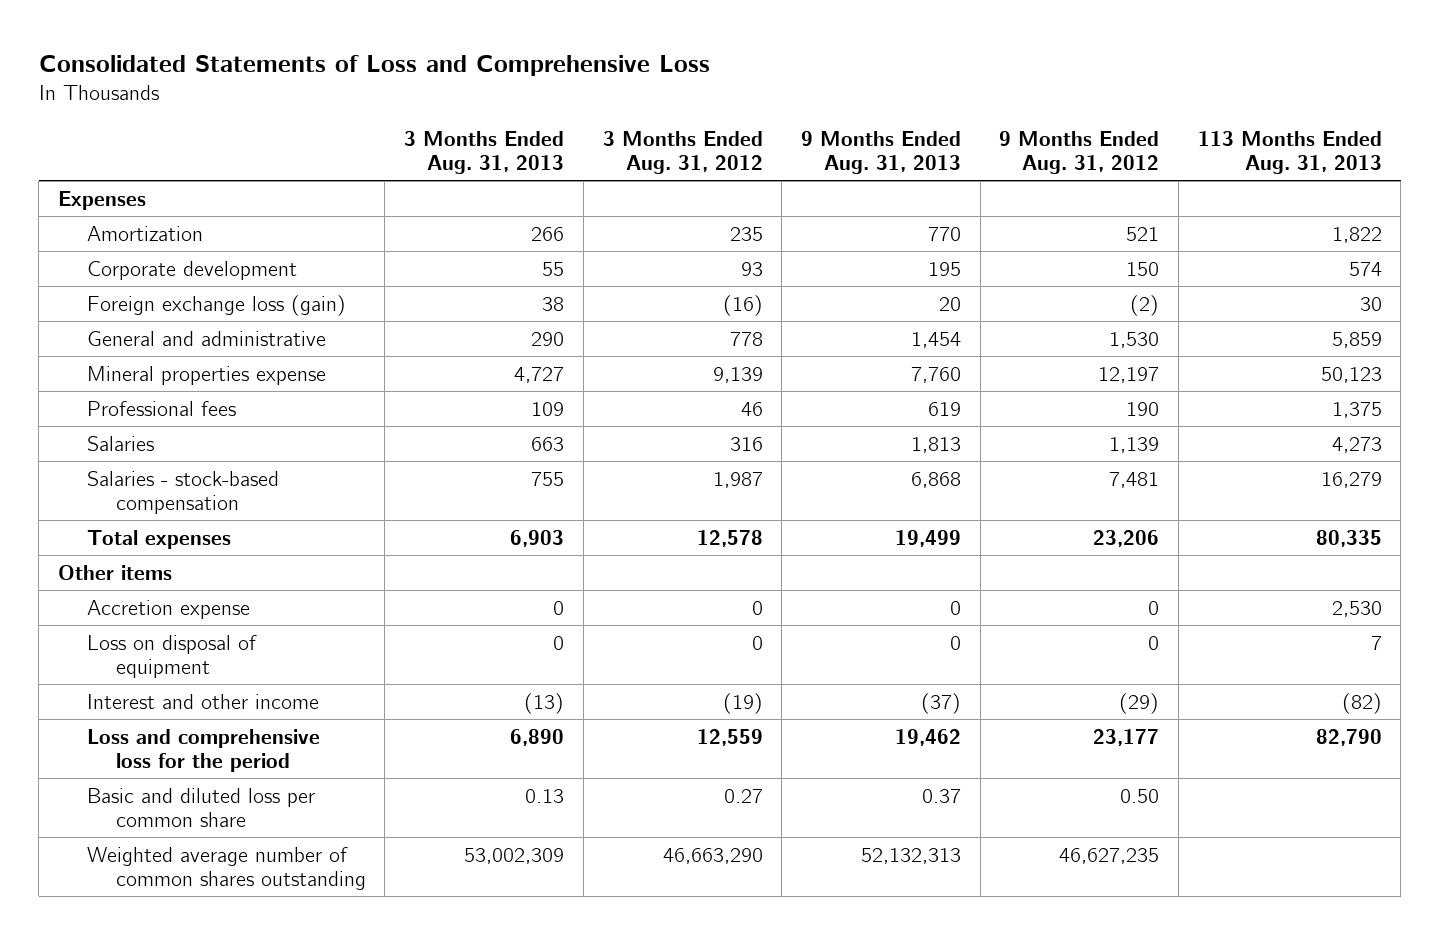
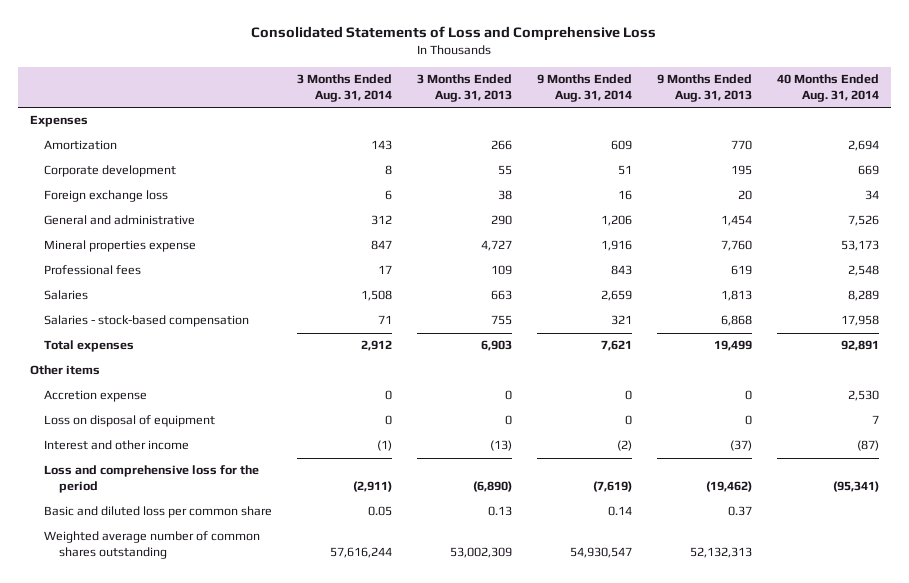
[602,130,763,175] 3 Months Ended Aug. 31, 2012 -> none
[999,130,1160,175] 9 Months Ended Aug. 31, 2012 -> none
[1197,130,1382,175] 113 Months Ended Aug. 31, 2013 -> none
none -> [297,73,393,102] 3 Months Ended Aug. 31, 2014
none -> [536,73,632,102] 9 Months Ended Aug. 31, 2014
none -> [776,73,879,102] 40 Months Ended Aug. 31, 2014
[86,294,346,316] Foreign exchange loss (gain) -> [44,190,169,203] Foreign exchange loss
[510,728,565,746] 6,890 -> [473,481,513,493] (6,890)
[894,728,961,746] 19,462 -> [705,481,752,493] (19,462)

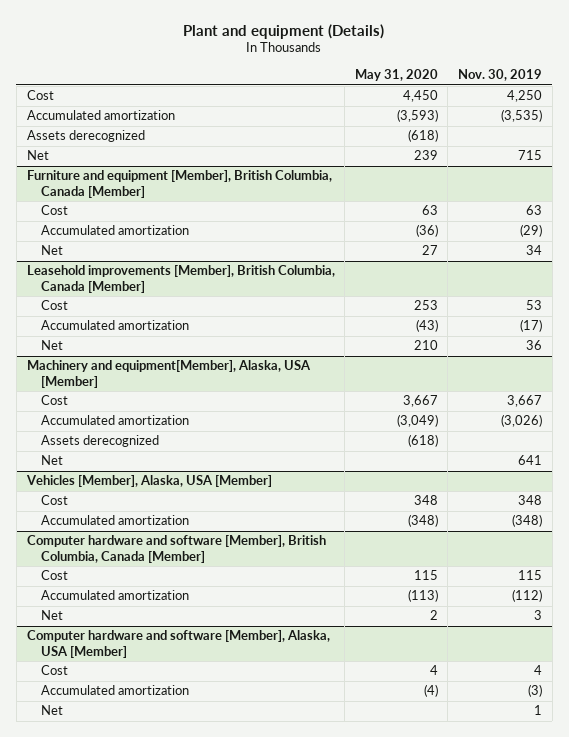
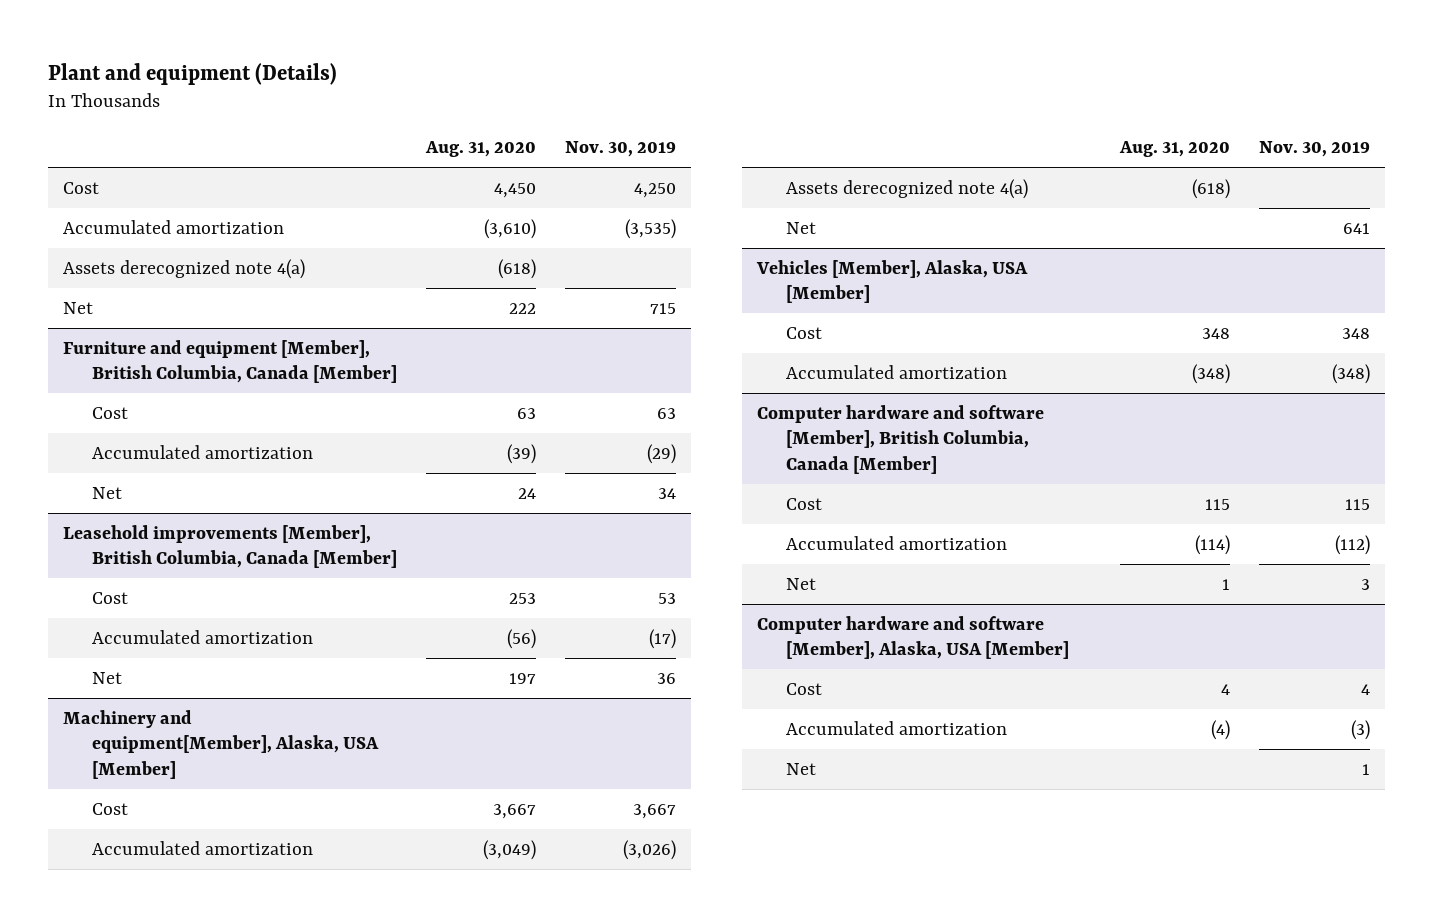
[354,69,438,82] May 31, 2020 -> none
none -> [425,141,537,158] Aug. 31, 2020
[26,130,145,143] Assets derecognized -> [62,258,305,279] Assets derecognized note 4(a)
[40,435,159,448] Assets derecognized -> [785,178,1028,199] Assets derecognized note 4(a)

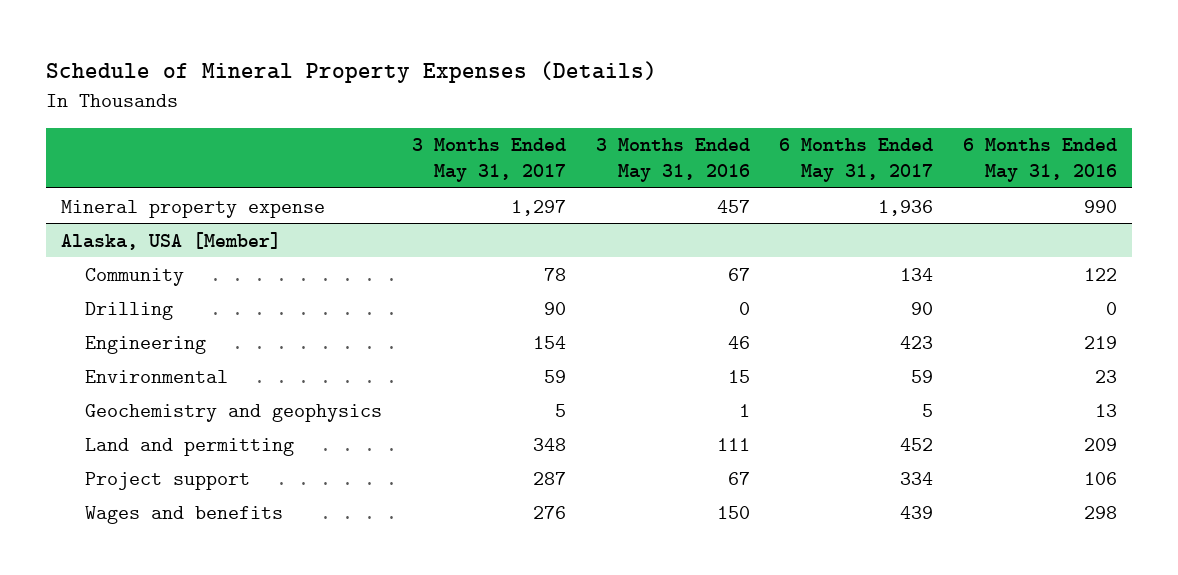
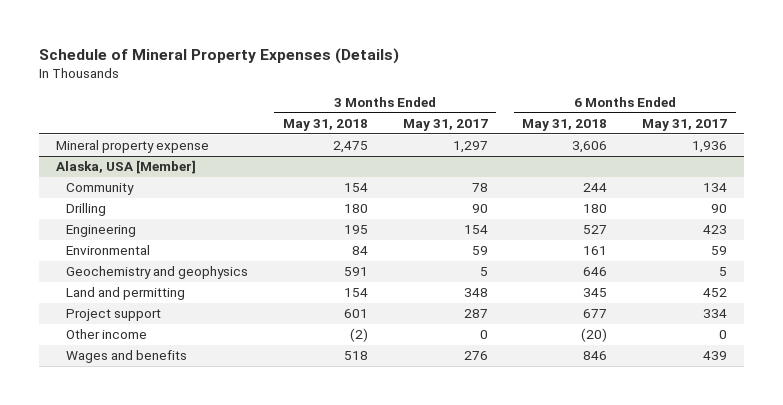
[595,138,750,182] 3 Months Ended May 31, 2016 -> none
[963,138,1118,182] 6 Months Ended May 31, 2016 -> none
none -> [282,118,368,131] May 31, 2018
none -> [522,118,608,131] May 31, 2018
none -> [66,329,148,340] Other income

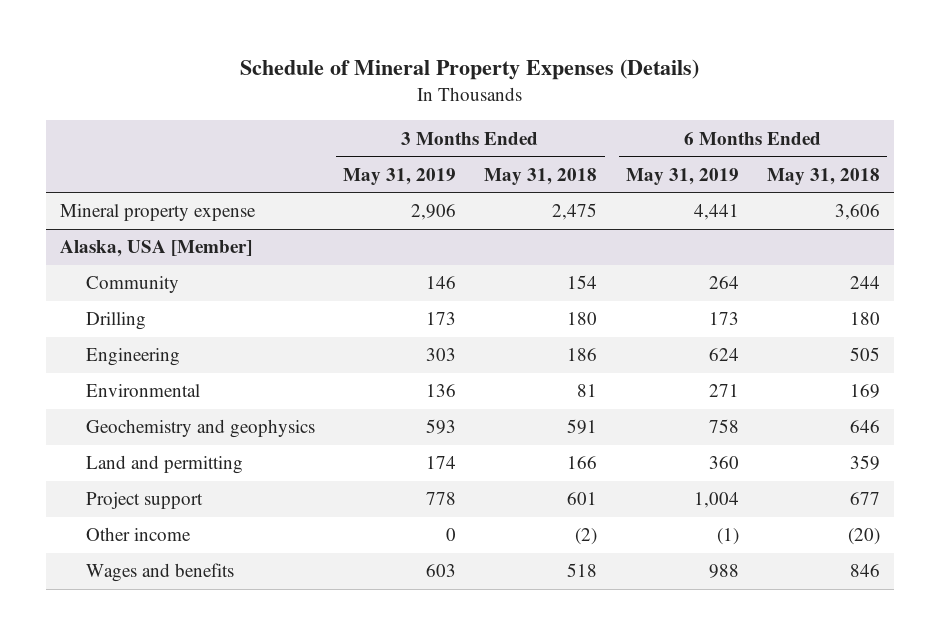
[402,118,488,131] May 31, 2017 -> none
[641,118,727,131] May 31, 2017 -> none
none -> [343,167,457,185] May 31, 2019
none -> [625,167,739,185] May 31, 2019
[343,225,368,235] 195 -> [567,348,598,362] 186
[583,225,608,235] 527 -> [850,347,881,362] 505
[351,246,368,256] 84 -> [577,384,598,398] 81
[583,246,608,256] 161 -> [850,384,881,399] 169
[343,288,368,298] 154 -> [567,456,598,470] 166
[583,288,608,298] 345 -> [850,455,881,471] 359

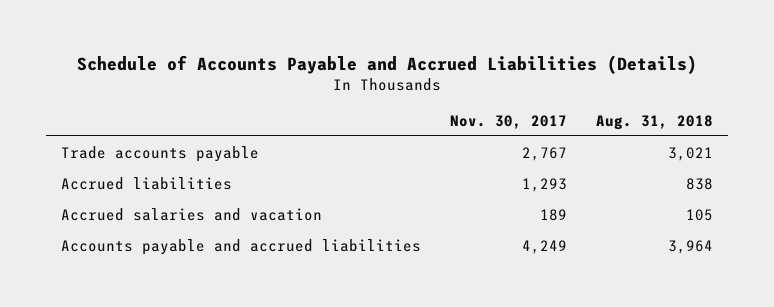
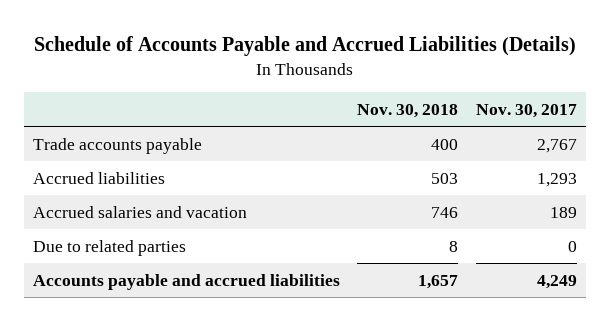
[596,114,714,130] Aug. 31, 2018 -> none
none -> [357,103,459,118] Nov. 30, 2018
none -> [32,239,186,256] Due to related parties

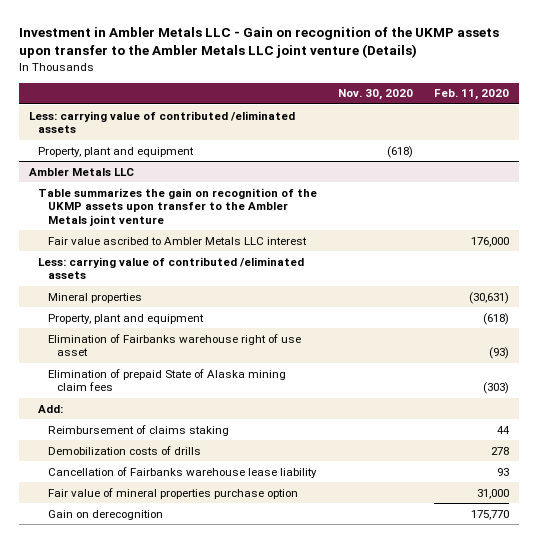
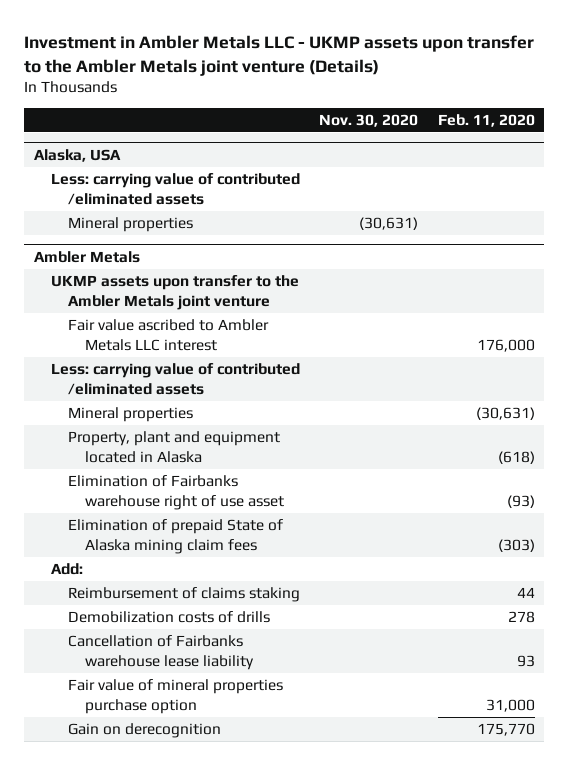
[19,27,500,59] Investment in Ambler Metals LLC - Gain on recognition of the UKMP assets upon transfer to the Ambler Metals LLC joint venture (Details) -> [24,34,535,76] Investment in Ambler Metals LLC - UKMP assets upon transfer to the Ambler Metals joint venture (Details)
none -> [33,148,121,162] Alaska, USA
[38,146,195,157] Property, plant and equipment -> none
none -> [68,217,194,233] Mineral properties
[29,167,135,176] Ambler Metals LLC -> [33,250,140,263] Ambler Metals
[38,187,318,227] Table summarizes the gain on recognition of the UKMP assets upon transfer to the Ambler Metals joint venture -> [50,275,299,310] UKMP assets upon transfer to the Ambler Metals joint venture
[47,313,204,324] Property, plant and equipment -> [68,431,281,463] Property, plant and equipment located in Alaska

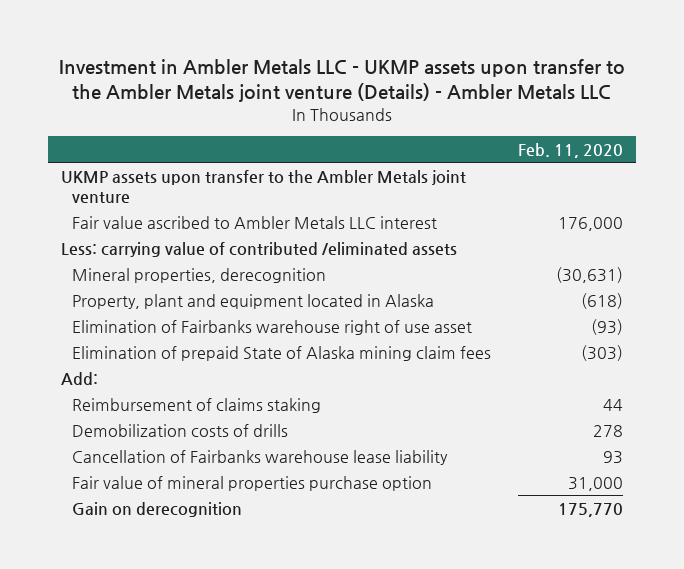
[24,34,535,76] Investment in Ambler Metals LLC - UKMP assets upon transfer to the Ambler Metals joint venture (Details) -> [58,59,625,103] Investment in Ambler Metals LLC - UKMP assets upon transfer to the Ambler Metals joint venture (Details) - Ambler Metals LLC
[319,113,419,127] Nov. 30, 2020 -> none
[33,148,121,162] Alaska, USA -> none
[50,173,300,205] Less: carrying value of contributed /eliminated assets -> none
[68,217,194,233] Mineral properties -> none
[33,250,140,263] Ambler Metals -> none
[68,407,194,423] Mineral properties -> [72,267,327,283] Mineral properties, derecognition

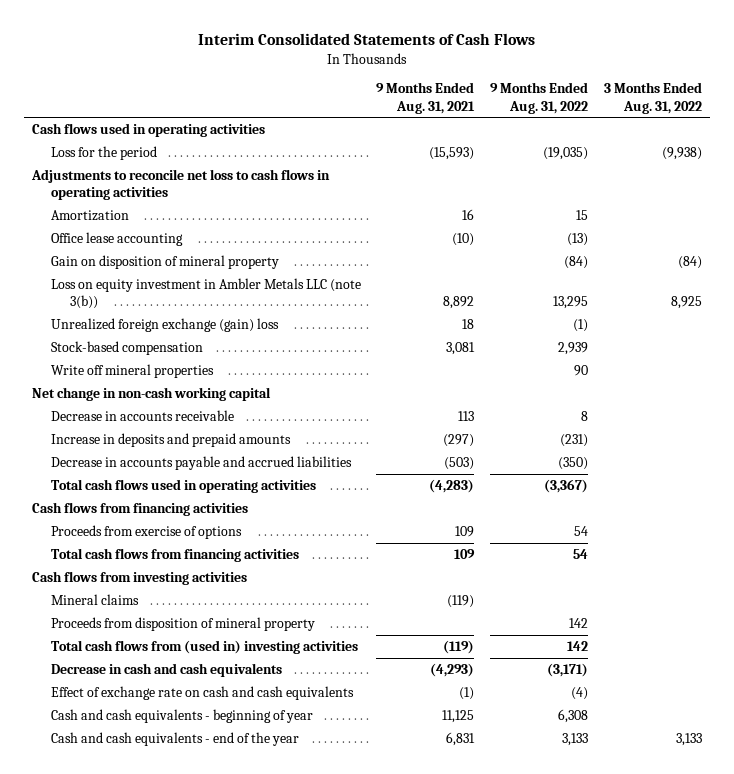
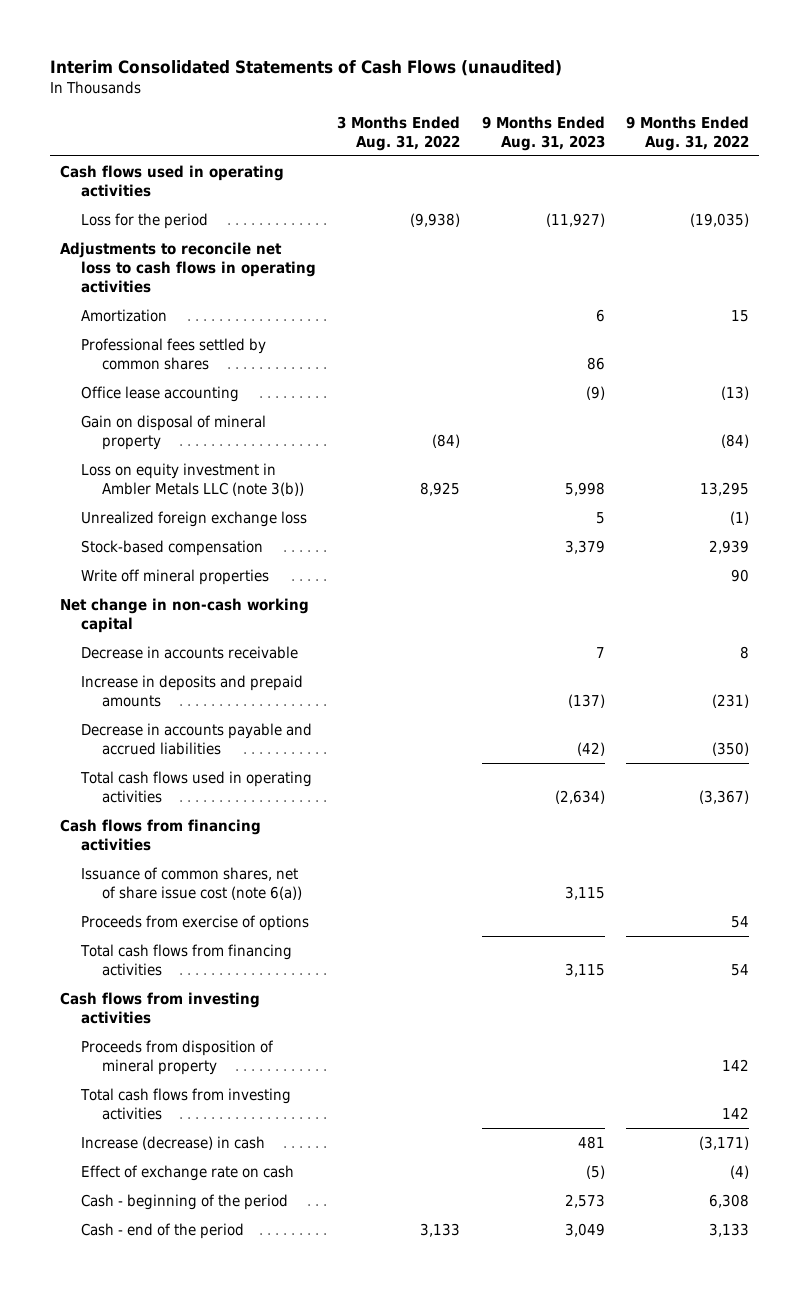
[197,33,535,46] Interim Consolidated Statements of Cash Flows -> [49,59,562,76] Interim Consolidated Statements of Cash Flows (unaudited)
[376,82,476,114] 9 Months Ended Aug. 31, 2021 -> none
none -> [481,115,605,151] 9 Months Ended Aug. 31, 2023
none -> [81,338,267,370] Professional fees settled by common shares
[50,255,279,270] Gain on disposition of mineral property -> [81,415,267,450] Gain on disposal of mineral property
[50,318,279,333] Unrealized foreign exchange (gain) loss -> [81,511,308,528] Unrealized foreign exchange loss
none -> [81,867,302,900] Issuance of common shares, net of share issue cost (note 6(a))
[50,594,139,606] Mineral claims -> none
[50,640,358,655] Total cash flows from (used in) investing activities -> [80,1088,292,1120] Total cash flows from investing activities
[50,663,282,678] Decrease in cash and cash equivalents -> [81,1136,266,1151] Increase (decrease) in cash
[50,686,354,701] Effect of exchange rate on cash and cash equivalents -> [81,1165,295,1182] Effect of exchange rate on cash
[50,709,313,724] Cash and cash equivalents - beginning of year -> [81,1194,289,1211] Cash - beginning of the period
[50,732,299,747] Cash and cash equivalents - end of the year -> [81,1223,245,1240] Cash - end of the period

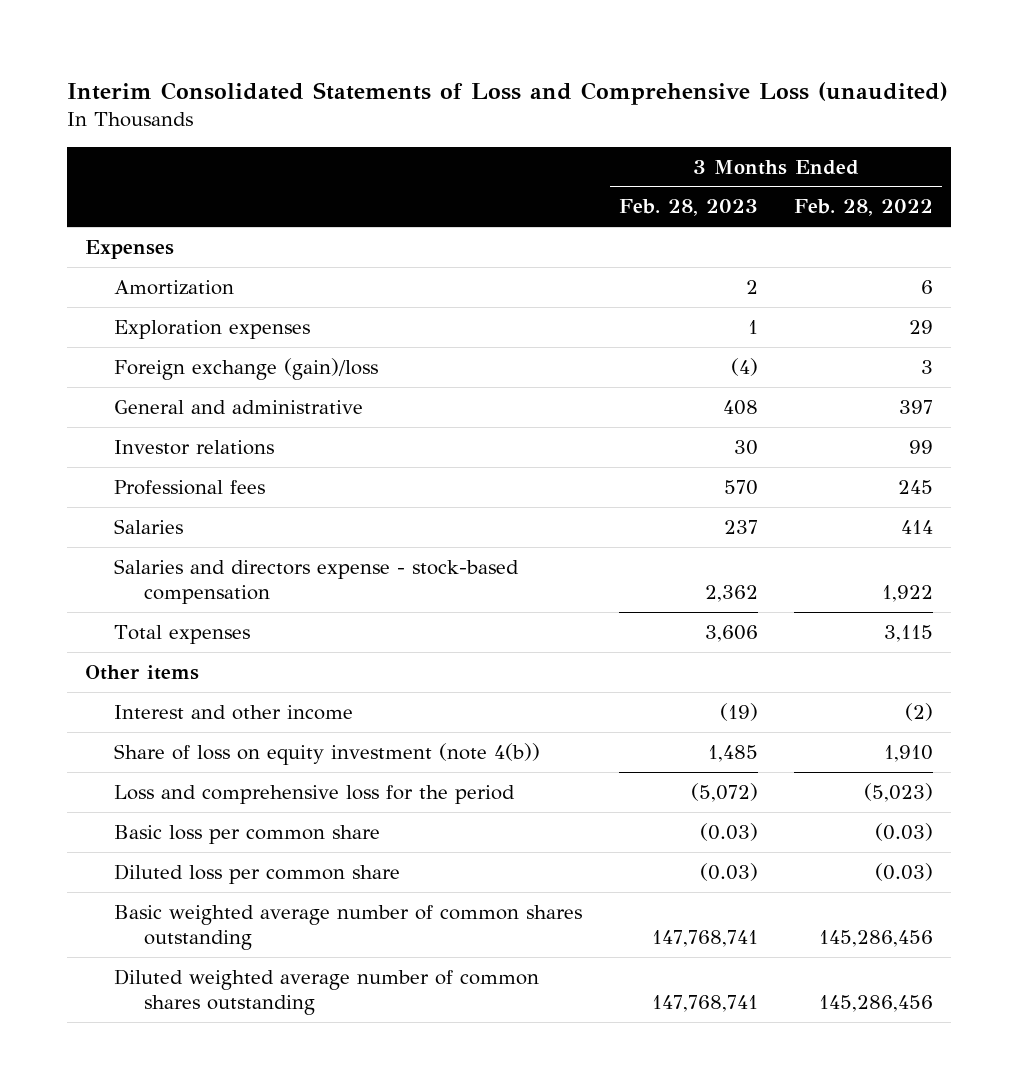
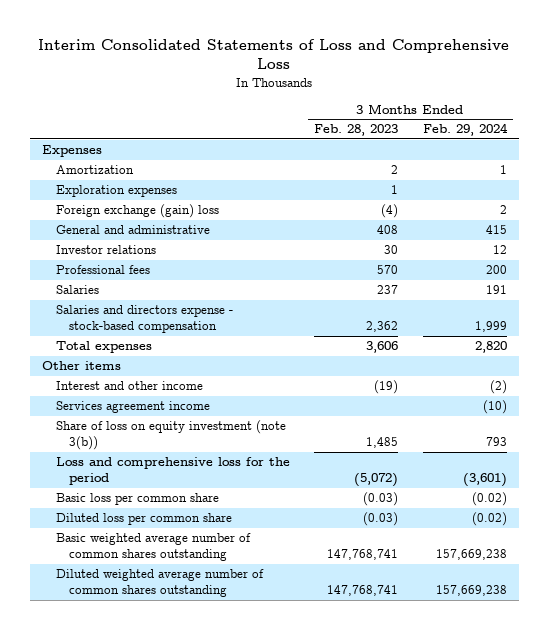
[66,81,948,105] Interim Consolidated Statements of Loss and Comprehensive Loss (unaudited) -> [38,38,510,70] Interim Consolidated Statements of Loss and Comprehensive Loss
[794,199,934,217] Feb. 28, 2022 -> none
none -> [422,123,508,137] Feb. 29, 2024
[114,357,379,380] Foreign exchange (gain)/loss -> [55,204,219,219] Foreign exchange (gain) loss
none -> [55,401,210,414] Services agreement income
[114,742,541,765] Share of loss on equity investment (note 4(b)) -> [55,420,286,451] Share of loss on equity investment (note 3(b))

